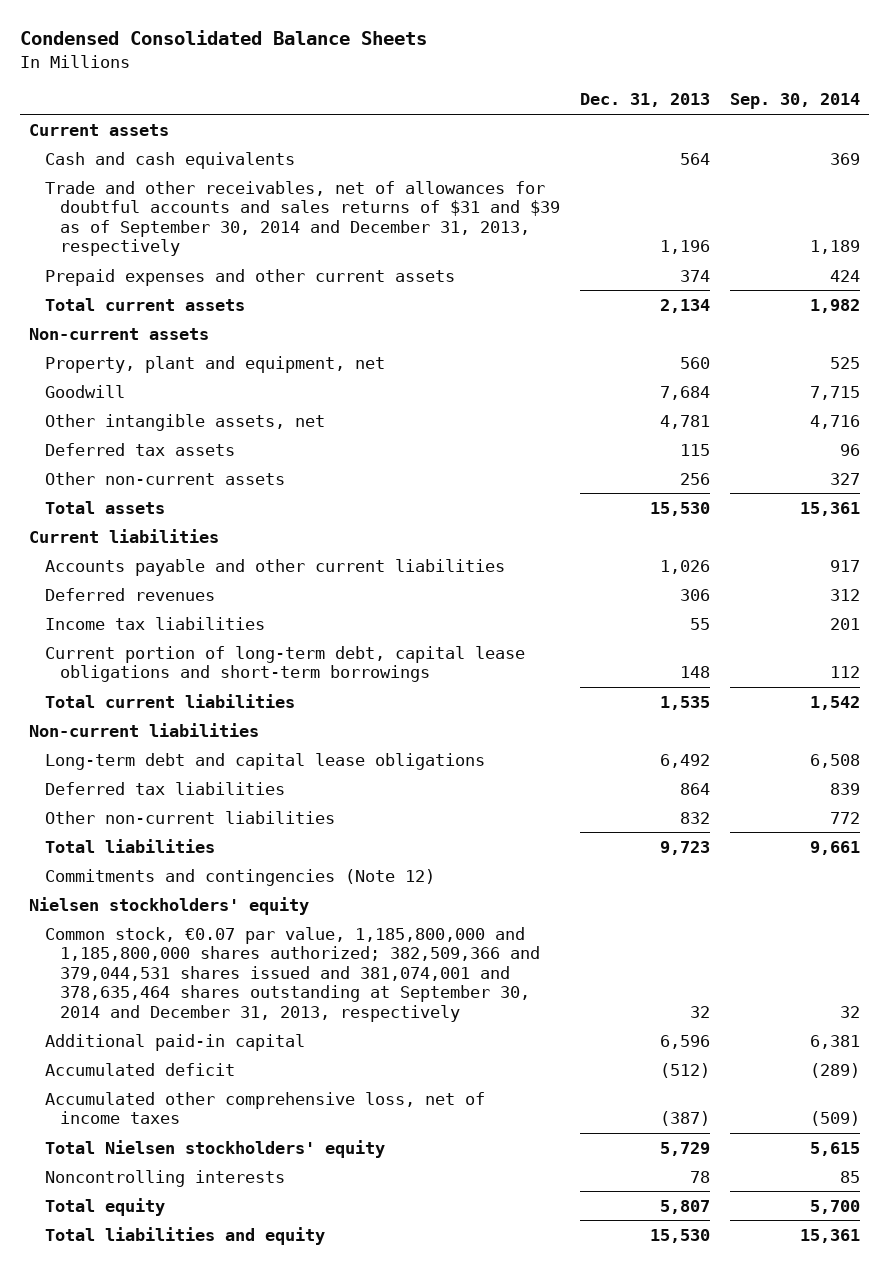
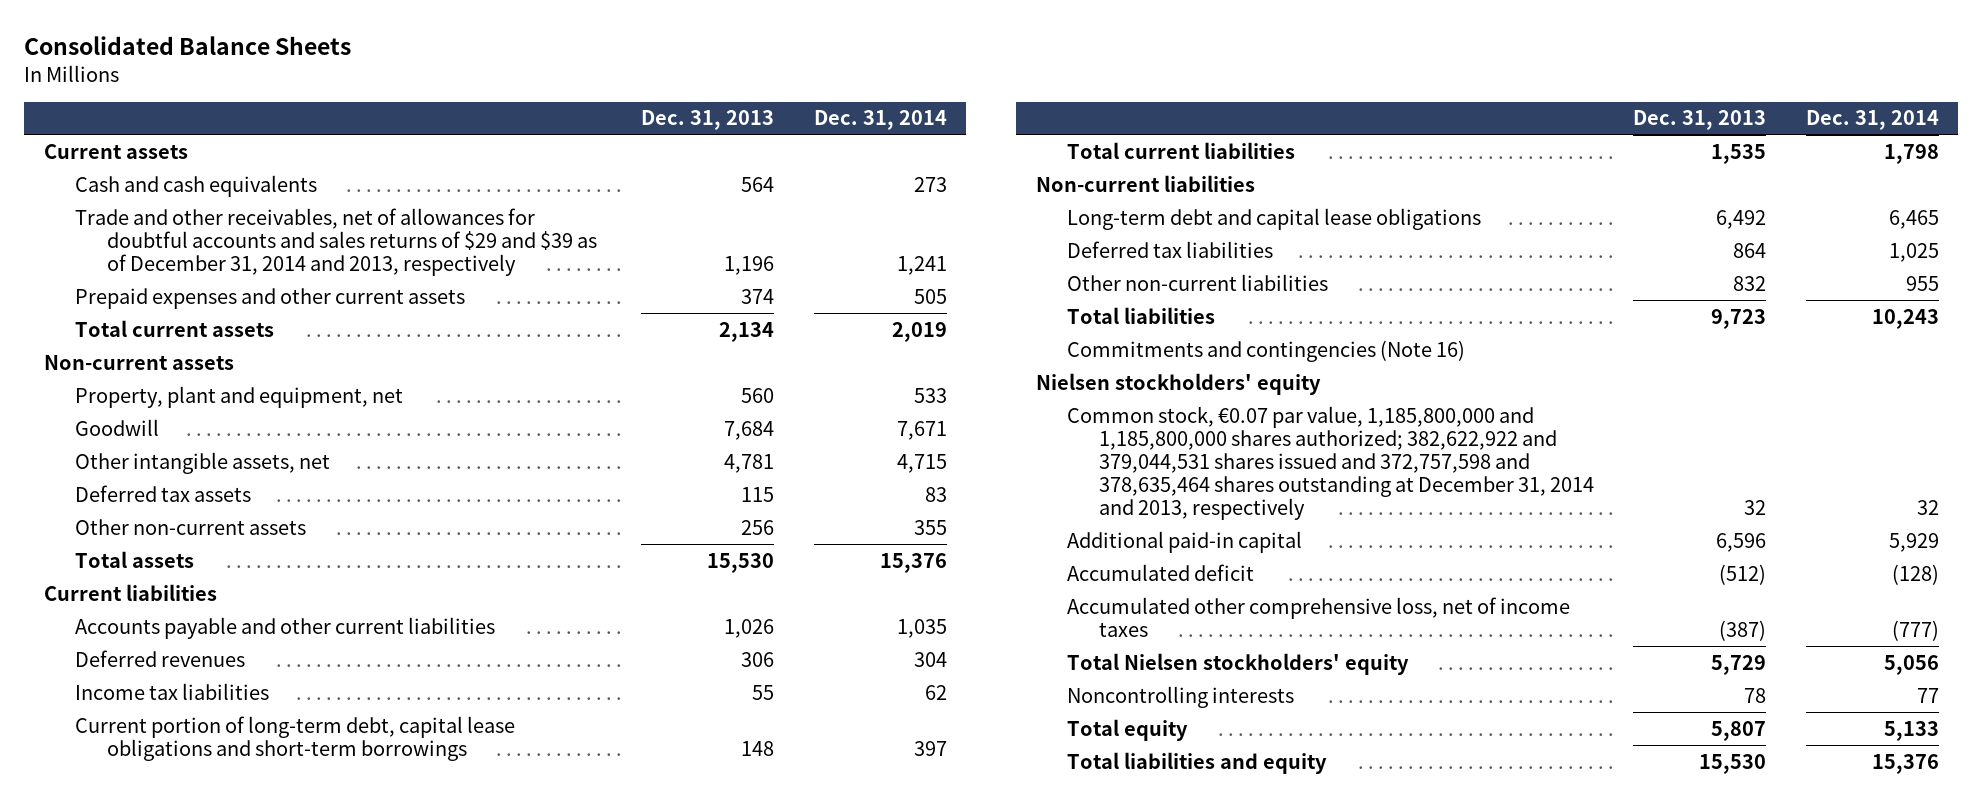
[19,30,427,46] Condensed Consolidated Balance Sheets -> [24,35,352,55] Consolidated Balance Sheets
[729,93,860,110] Sep. 30, 2014 -> none
none -> [813,110,947,131] Dec. 31, 2014
[44,180,561,257] Trade and other receivables, net of allowances for doubtful accounts and sales returns of $31 and $39 as of September 30, 2014 and December 31, 2013, respectively -> [75,207,598,276] Trade and other receivables, net of allowances for doubtful accounts and sales returns of $29 and $39 as of December 31, 2014 and 2013, respectively
[44,868,435,886] Commitments and contingencies (Note 12) -> [1067,339,1466,362] Commitments and contingencies (Note 16)
[44,926,541,1022] Common stock, €0.07 par value, 1,185,800,000 and 1,185,800,000 shares authorized; 382,509,366 and 379,044,531 shares issued and 381,074,001 and 378,635,464 shares outstanding at September 30, 2014 and December 31, 2013, respectively -> [1067,405,1595,520] Common stock, €0.07 par value, 1,185,800,000 and 1,185,800,000 shares authorized; 382,622,922 and 379,044,531 shares issued and 372,757,598 and 378,635,464 shares outstanding at December 31, 2014 and 2013, respectively

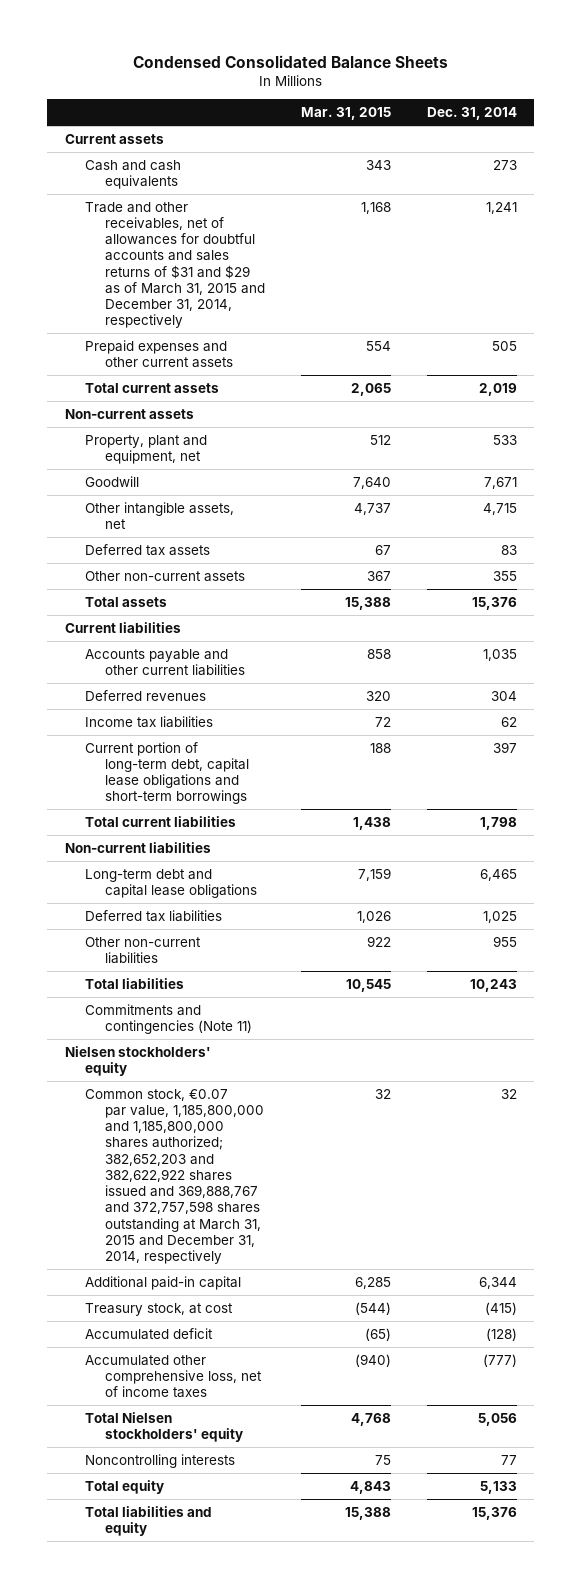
[24,35,352,55] Consolidated Balance Sheets -> [132,54,448,68] Condensed Consolidated Balance Sheets
[641,110,775,131] Dec. 31, 2013 -> none
none -> [300,107,391,121] Mar. 31, 2015
[75,207,598,276] Trade and other receivables, net of allowances for doubtful accounts and sales returns of $29 and $39 as of December 31, 2014 and 2013, respectively -> [84,201,265,329] Trade and other receivables, net of allowances for doubtful accounts and sales returns of $31 and $29 as of March 31, 2015 and December 31, 2014, respectively
[1067,339,1466,362] Commitments and contingencies (Note 16) -> [84,1003,252,1035] Commitments and contingencies (Note 11)
[1067,405,1595,520] Common stock, €0.07 par value, 1,185,800,000 and 1,185,800,000 shares authorized; 382,622,922 and 379,044,531 shares issued and 372,757,598 and 378,635,464 shares outstanding at December 31, 2014 and 2013, respectively -> [84,1088,264,1264] Common stock, €0.07 par value, 1,185,800,000 and 1,185,800,000 shares authorized; 382,652,203 and 382,622,922 shares issued and 369,888,767 and 372,757,598 shares outstanding at March 31, 2015 and December 31, 2014, respectively
[1888,532,1939,552] 5,929 -> [478,1276,517,1289] 6,344
none -> [84,1302,233,1316] Treasury stock, at cost

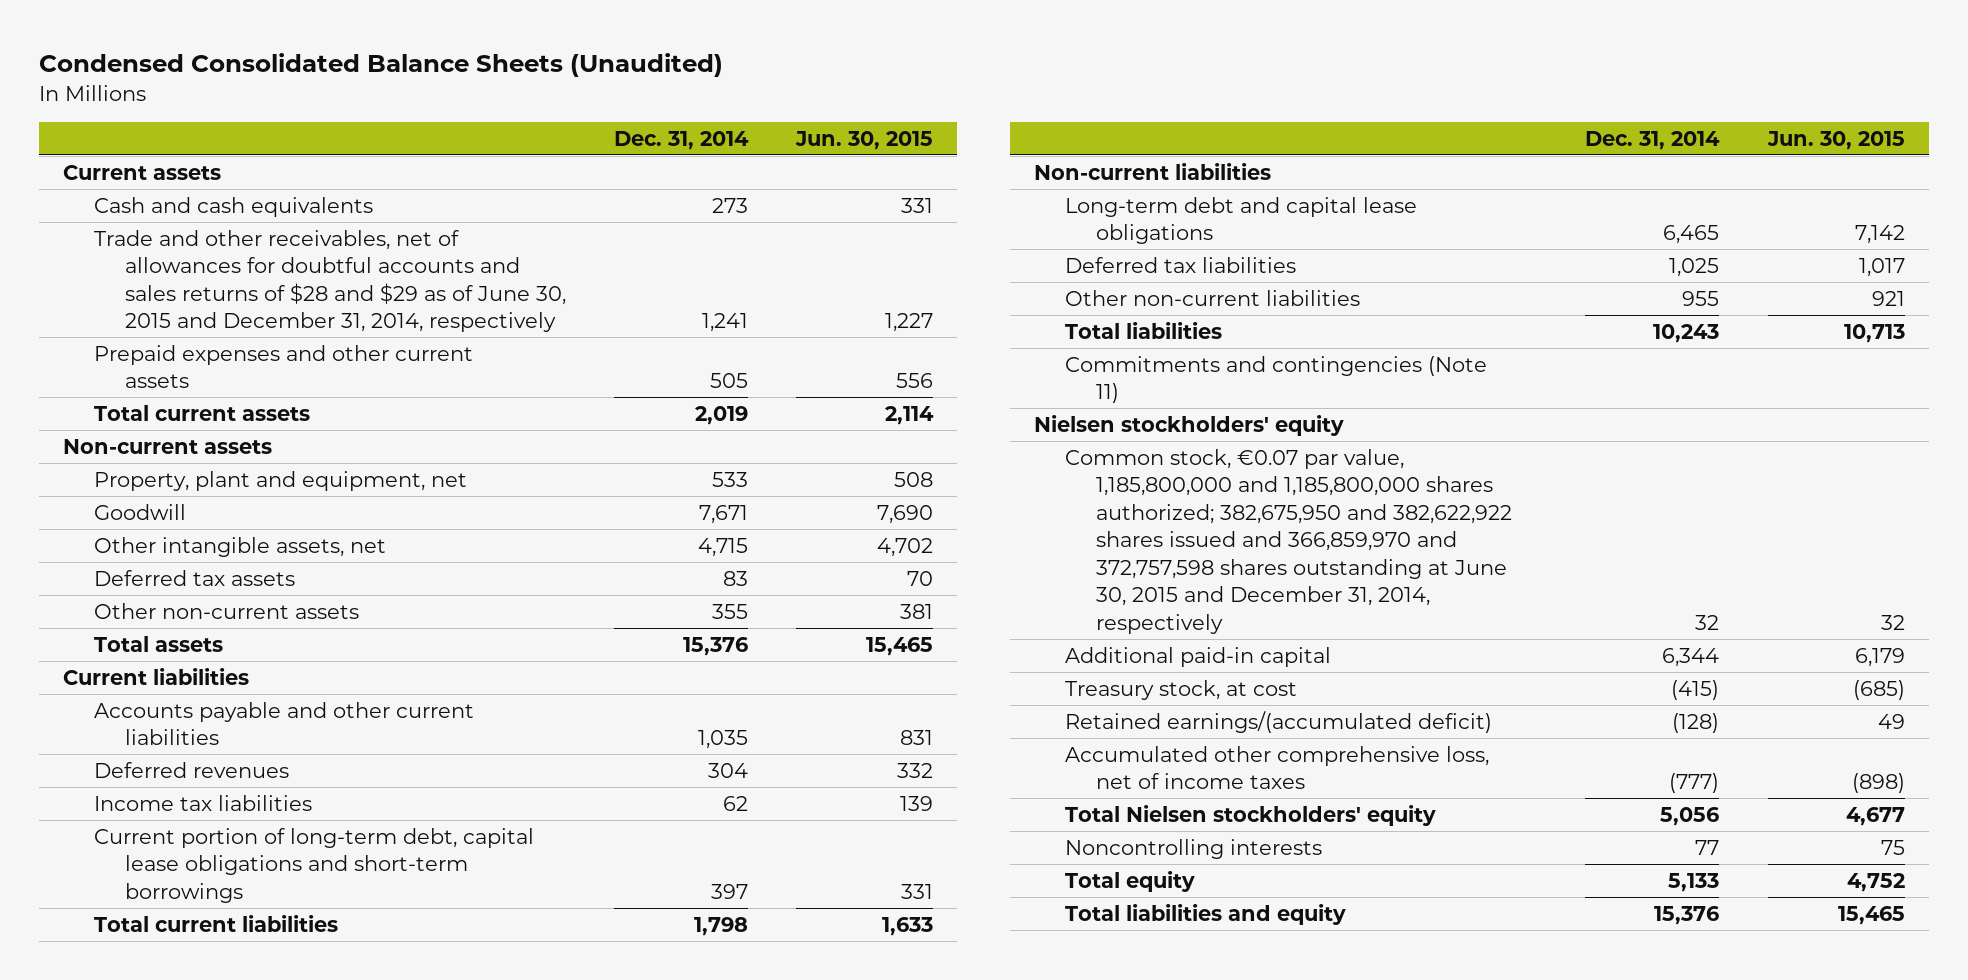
[132,54,448,68] Condensed Consolidated Balance Sheets -> [39,52,724,77] Condensed Consolidated Balance Sheets (Unaudited)
[300,107,391,121] Mar. 31, 2015 -> none
none -> [795,130,934,150] Jun. 30, 2015
[84,201,265,329] Trade and other receivables, net of allowances for doubtful accounts and sales returns of $31 and $29 as of March 31, 2015 and December 31, 2014, respectively -> [93,229,566,333] Trade and other receivables, net of allowances for doubtful accounts and sales returns of $28 and $29 as of June 30, 2015 and December 31, 2014, respectively
[84,1088,264,1264] Common stock, €0.07 par value, 1,185,800,000 and 1,185,800,000 shares authorized; 382,652,203 and 382,622,922 shares issued and 369,888,767 and 372,757,598 shares outstanding at March 31, 2015 and December 31, 2014, respectively -> [1065,448,1513,634] Common stock, €0.07 par value, 1,185,800,000 and 1,185,800,000 shares authorized; 382,675,950 and 382,622,922 shares issued and 366,859,970 and 372,757,598 shares outstanding at June 30, 2015 and December 31, 2014, respectively
[84,1327,213,1340] Accumulated deficit -> [1065,710,1493,733] Retained earnings/(accumulated deficit)

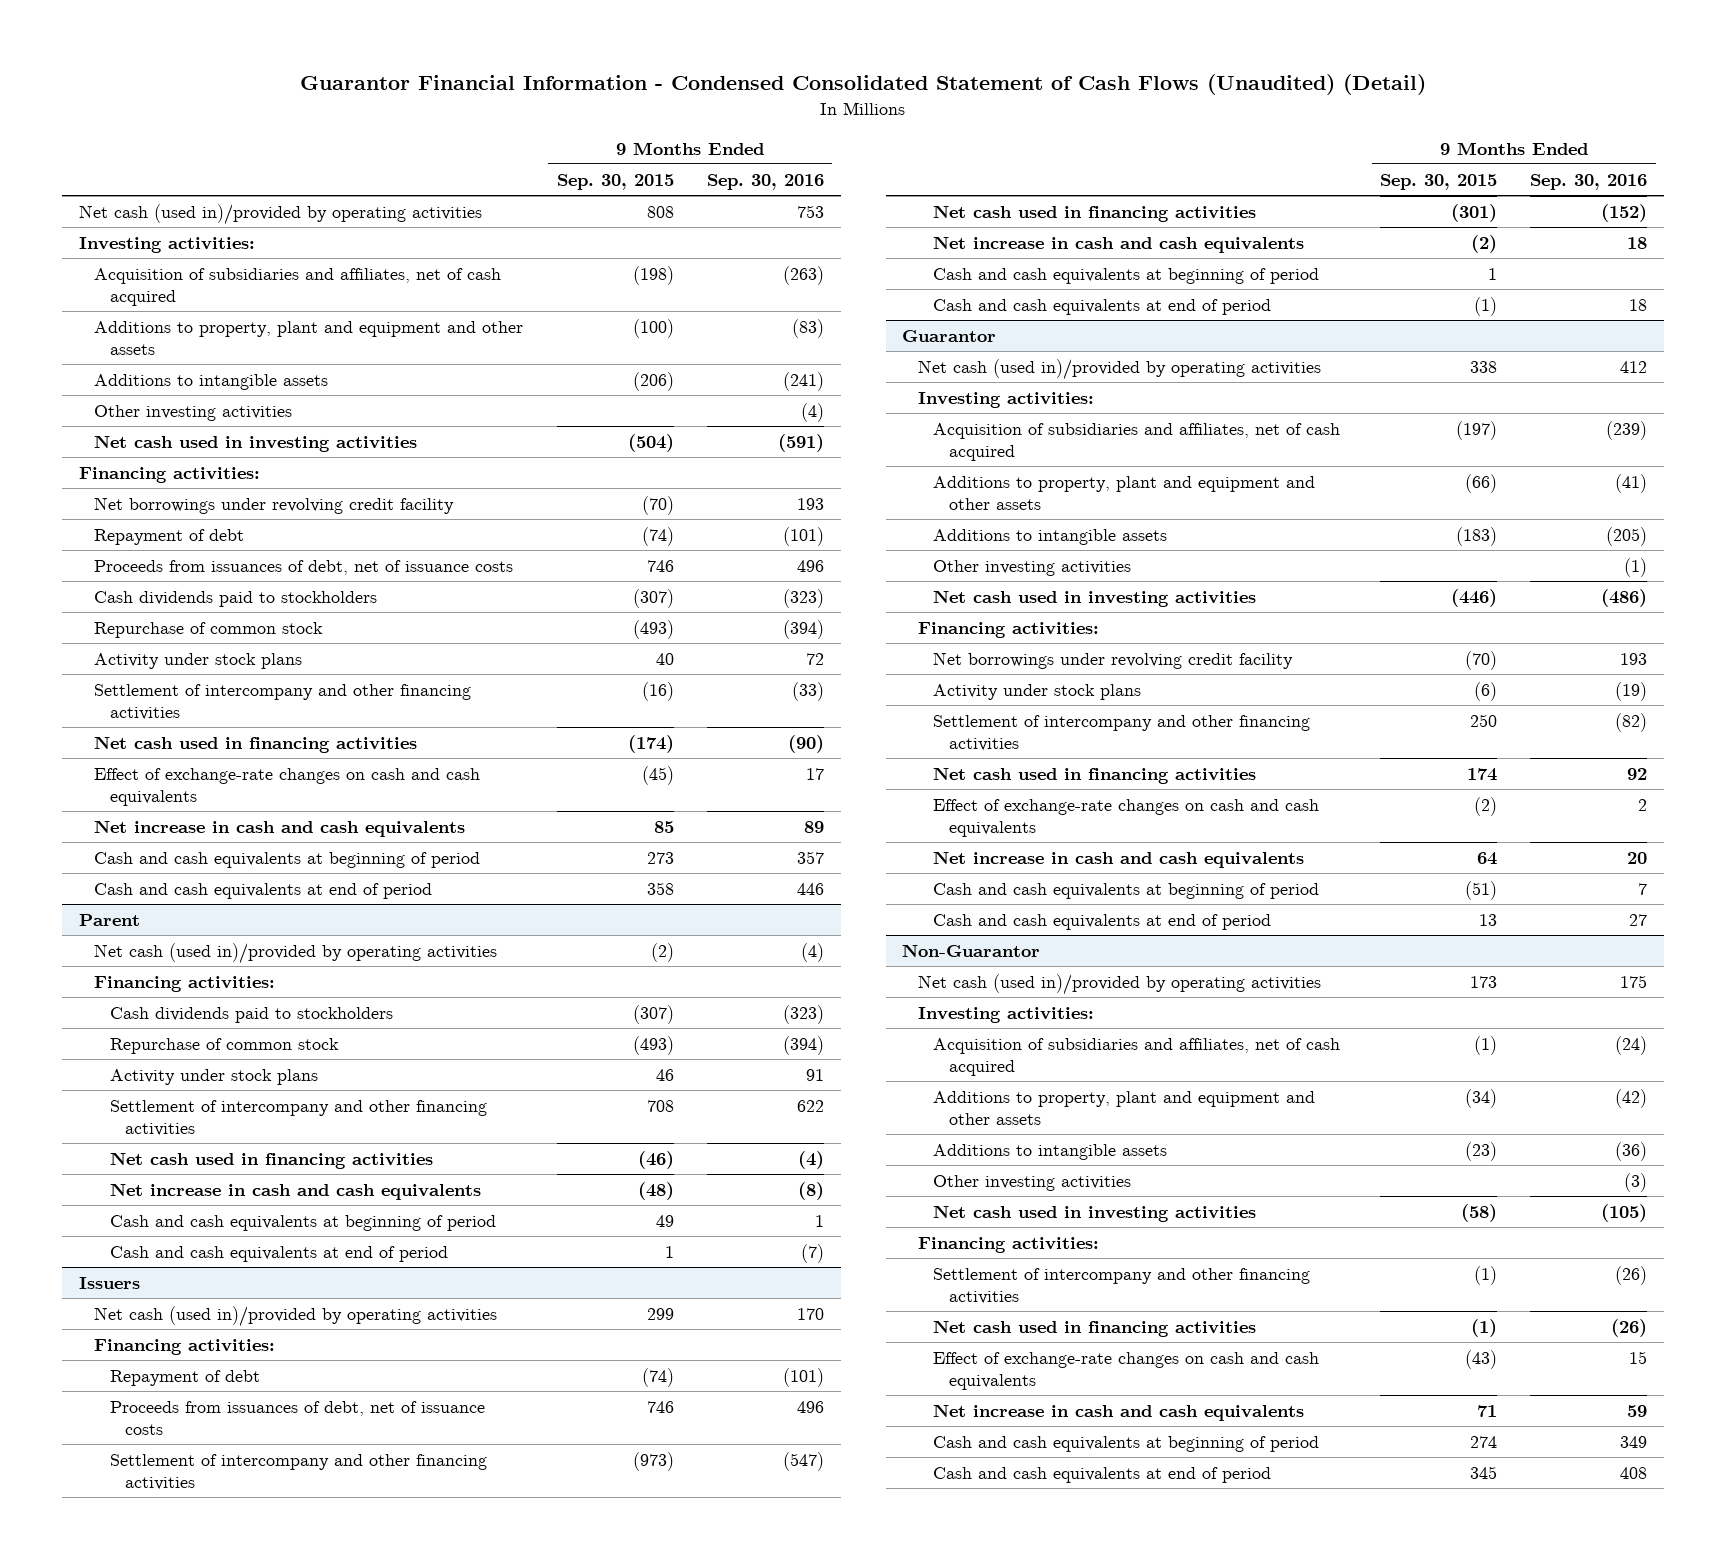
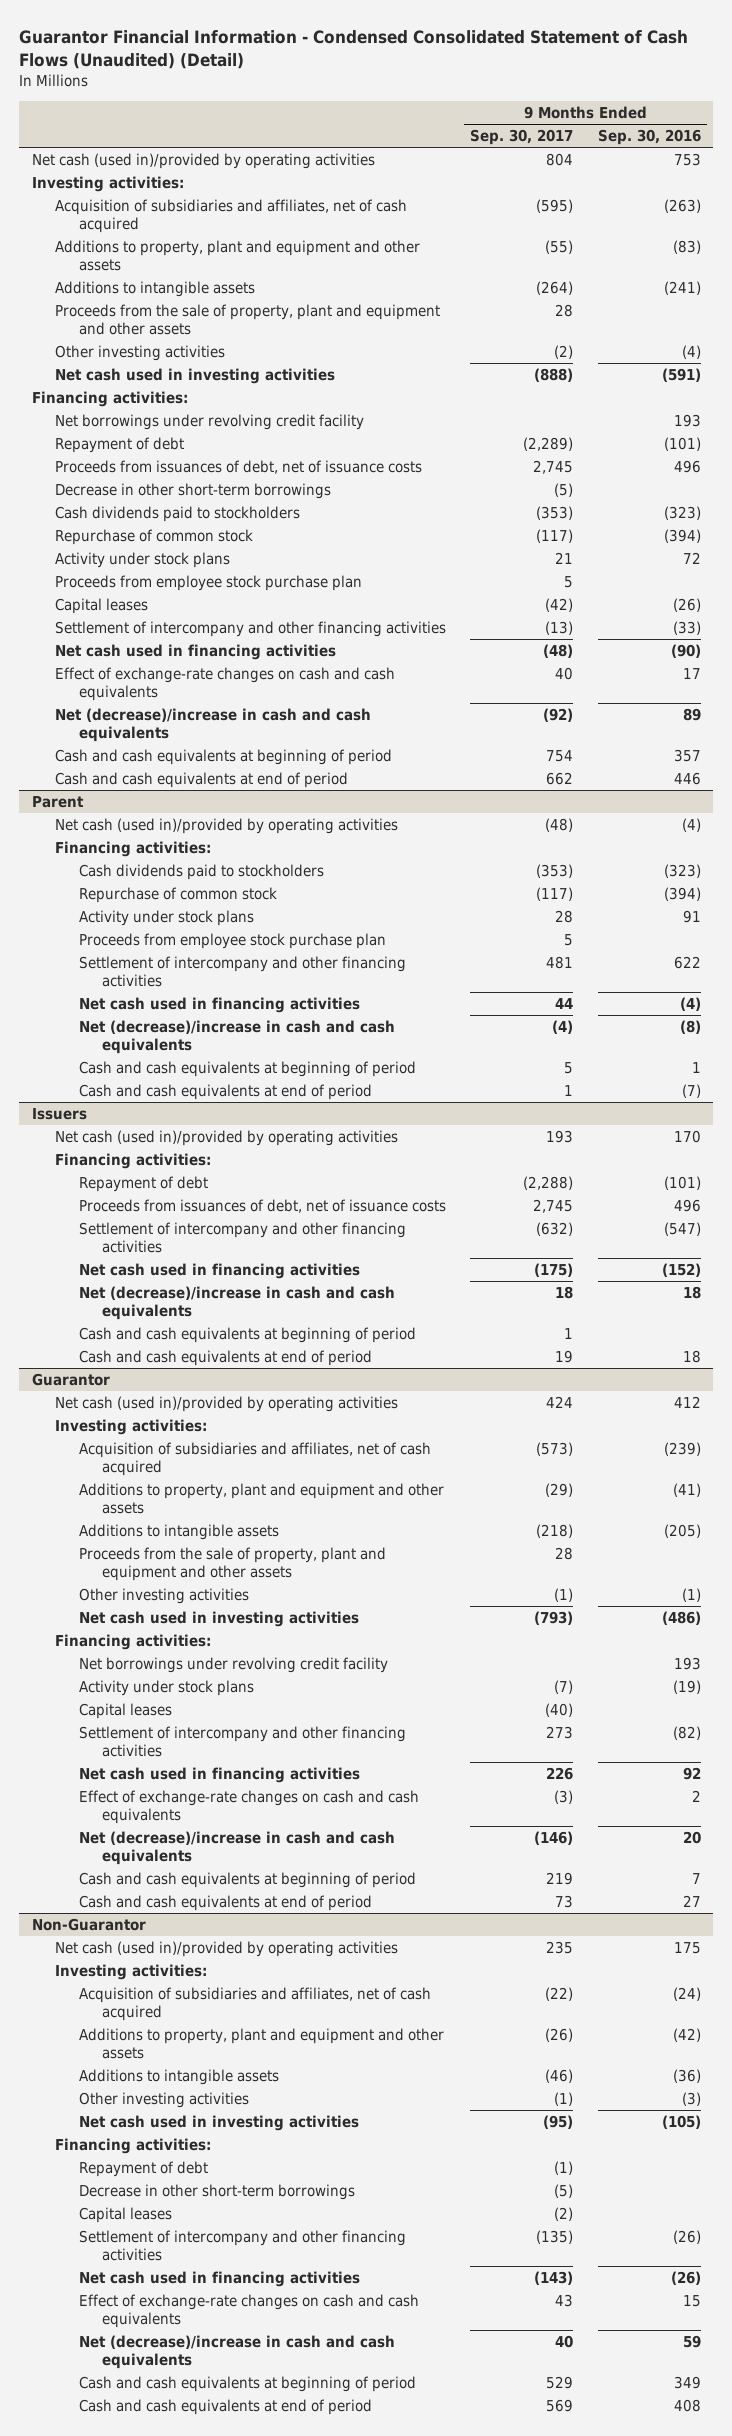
[556,173,674,190] Sep. 30, 2015 -> none
none -> [470,129,574,146] Sep. 30, 2017
none -> [55,304,441,336] Proceeds from the sale of property, plant and equipment and other assets
none -> [55,483,332,500] Decrease in other short-term borrowings
none -> [55,575,363,592] Proceeds from employee stock purchase plan
none -> [55,598,149,615] Capital leases
[94,819,466,837] Net increase in cash and cash equivalents -> [55,708,372,743] Net (decrease)/increase in cash and cash equivalents
none -> [78,933,386,950] Proceeds from employee stock purchase plan
[109,1182,481,1200] Net increase in cash and cash equivalents -> [78,1020,395,1055] Net (decrease)/increase in cash and cash equivalents
[933,235,1305,253] Net increase in cash and cash equivalents -> [78,1286,395,1321] Net (decrease)/increase in cash and cash equivalents
none -> [78,1547,386,1582] Proceeds from the sale of property, plant and equipment and other assets
none -> [78,1703,172,1720] Capital leases
[933,850,1305,868] Net increase in cash and cash equivalents -> [78,1831,395,1866] Net (decrease)/increase in cash and cash equivalents
none -> [78,2161,208,2178] Repayment of debt
none -> [78,2184,355,2201] Decrease in other short-term borrowings
none -> [78,2207,172,2224] Capital leases
[933,1403,1305,1421] Net increase in cash and cash equivalents -> [78,2335,395,2370] Net (decrease)/increase in cash and cash equivalents

